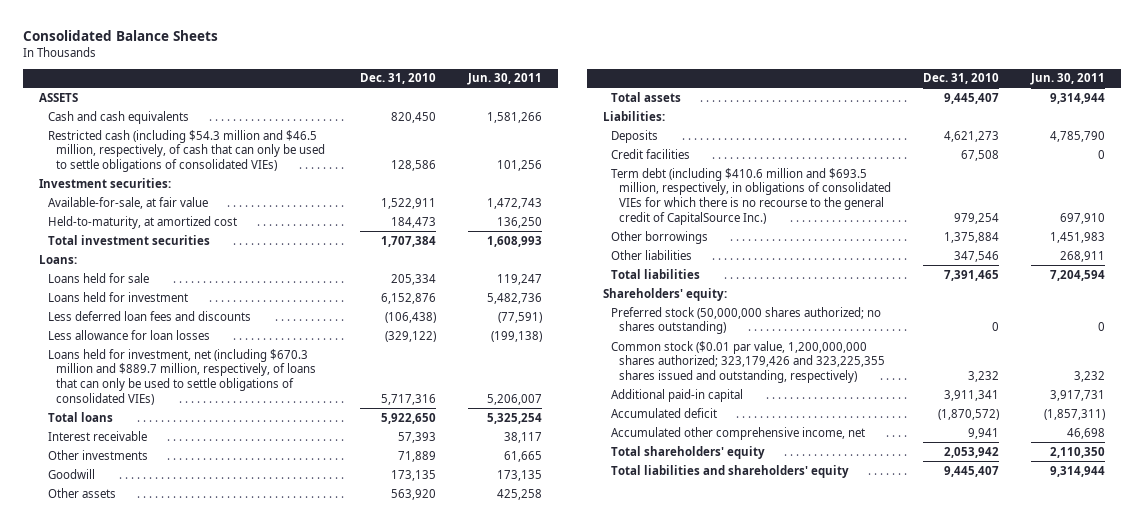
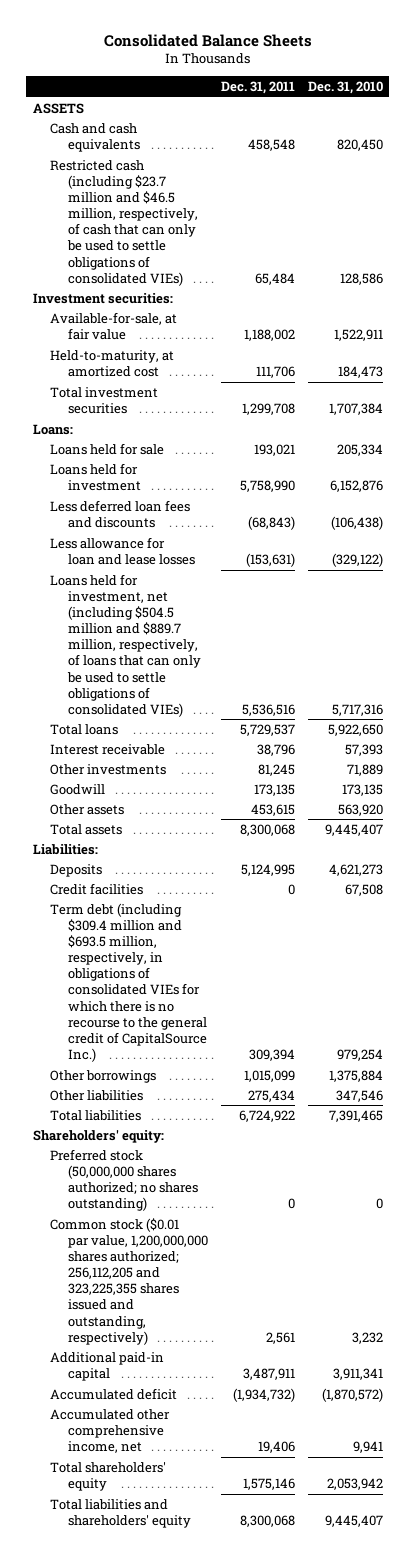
[466,73,542,86] Jun. 30, 2011 -> none
none -> [220,80,295,94] Dec. 31, 2011
[47,129,325,173] Restricted cash (including $54.3 million and $46.5 million, respectively, of cash that can only be used to settle obligations of consolidated VIEs) -> [50,159,198,286] Restricted cash (including $23.7 million and $46.5 million, respectively, of cash that can only be used to settle obligations of consolidated VIEs)
[47,329,210,340] Less allowance for loan losses -> [50,536,195,565] Less allowance for loan and lease losses
[47,348,316,405] Loans held for investment, net (including $670.3 million and $889.7 million, respectively, of loans that can only be used to settle obligations of consolidated VIEs) -> [50,573,201,717] Loans held for investment, net (including $504.5 million and $889.7 million, respectively, of loans that can only be used to settle obligations of consolidated VIEs)
[611,167,892,225] Term debt (including $410.6 million and $693.5 million, respectively, in obligations of consolidated VIEs for which there is no recourse to the general credit of CapitalSource Inc.) -> [50,902,207,1062] Term debt (including $309.4 million and $693.5 million, respectively, in obligations of consolidated VIEs for which there is no recourse to the general credit of CapitalSource Inc.)
[611,340,886,384] Common stock ($0.01 par value, 1,200,000,000 shares authorized; 323,179,426 and 323,225,355 shares issued and outstanding, respectively) -> [50,1217,208,1345] Common stock ($0.01 par value, 1,200,000,000 shares authorized; 256,112,205 and 323,225,355 shares issued and outstanding, respectively)

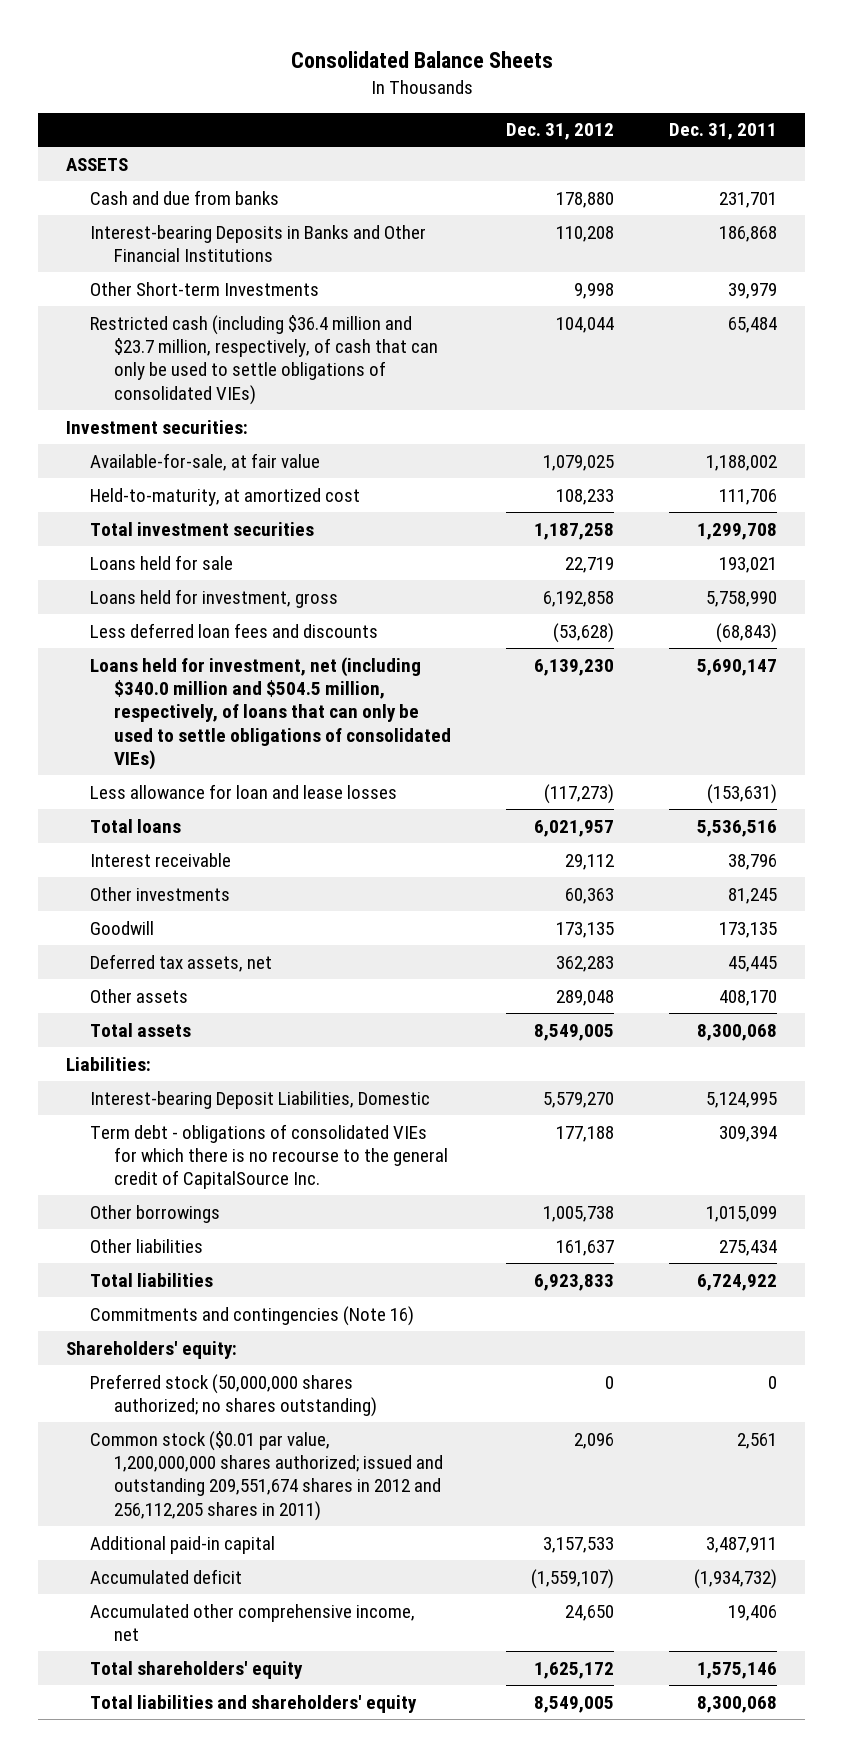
[307,80,383,94] Dec. 31, 2010 -> none
none -> [506,123,615,141] Dec. 31, 2012
[50,122,140,152] Cash and cash equivalents -> none
none -> [89,189,279,205] Cash and due from banks
none -> [89,224,426,262] Interest-bearing Deposits in Banks and Other Financial Institutions
none -> [89,281,319,296] Other Short-term Investments
[50,159,198,286] Restricted cash (including $23.7 million and $46.5 million, respectively, of cash that can only be used to settle obligations of consolidated VIEs) -> [89,314,438,405] Restricted cash (including $36.4 million and $23.7 million, respectively, of cash that can only be used to settle obligations of consolidated VIEs)
[32,423,73,435] Loans: -> none
[50,462,141,491] Loans held for investment -> [89,588,338,608] Loans held for investment, gross
none -> [89,656,451,770] Loans held for investment, net (including $340.0 million and $504.5 million, respectively, of loans that can only be used to settle obligations of consolidated VIEs)
[50,573,201,717] Loans held for investment, net (including $504.5 million and $889.7 million, respectively, of loans that can only be used to settle obligations of consolidated VIEs) -> none
[239,723,295,736] 5,729,537 -> [697,819,778,837] 5,536,516
none -> [89,953,272,972] Deferred tax assets, net
[250,803,295,816] 453,615 -> [719,989,778,1006] 408,170
[50,882,144,895] Credit facilities -> none
[50,863,103,877] Deposits -> [89,1090,430,1109] Interest-bearing Deposit Liabilities, Domestic
[50,902,207,1062] Term debt (including $309.4 million and $693.5 million, respectively, in obligations of consolidated VIEs for which there is no recourse to the general credit of CapitalSource Inc.) -> [89,1123,448,1190] Term debt - obligations of consolidated VIEs for which there is no recourse to the general credit of CapitalSource Inc.
none -> [89,1305,414,1326] Commitments and contingencies (Note 16)
[50,1217,208,1345] Common stock ($0.01 par value, 1,200,000,000 shares authorized; 256,112,205 and 323,225,355 shares issued and outstanding, respectively) -> [89,1430,443,1521] Common stock ($0.01 par value, 1,200,000,000 shares authorized; issued and outstanding 209,551,674 shares in 2012 and 256,112,205 shares in 2011)

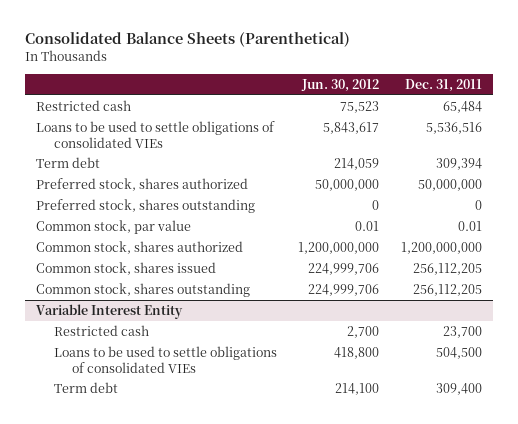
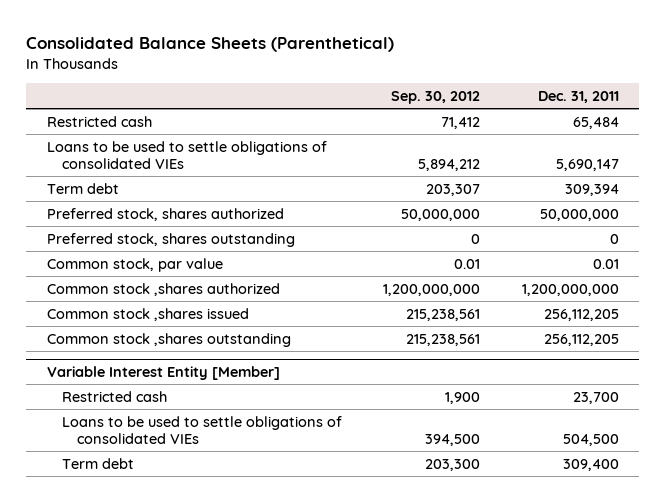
[301,78,380,92] Jun. 30, 2012 -> none
none -> [391,90,481,104] Sep. 30, 2012
[425,121,482,134] 5,536,516 -> [555,158,619,171] 5,690,147
[35,240,243,254] Common stock, shares authorized -> [46,282,280,296] Common stock ,shares authorized
[35,261,216,275] Common stock, shares issued -> [46,307,249,321] Common stock ,shares issued
[35,282,250,297] Common stock, shares outstanding -> [46,332,291,347] Common stock ,shares outstanding
[35,303,183,319] Variable Interest Entity -> [46,366,280,381] Variable Interest Entity [Member]

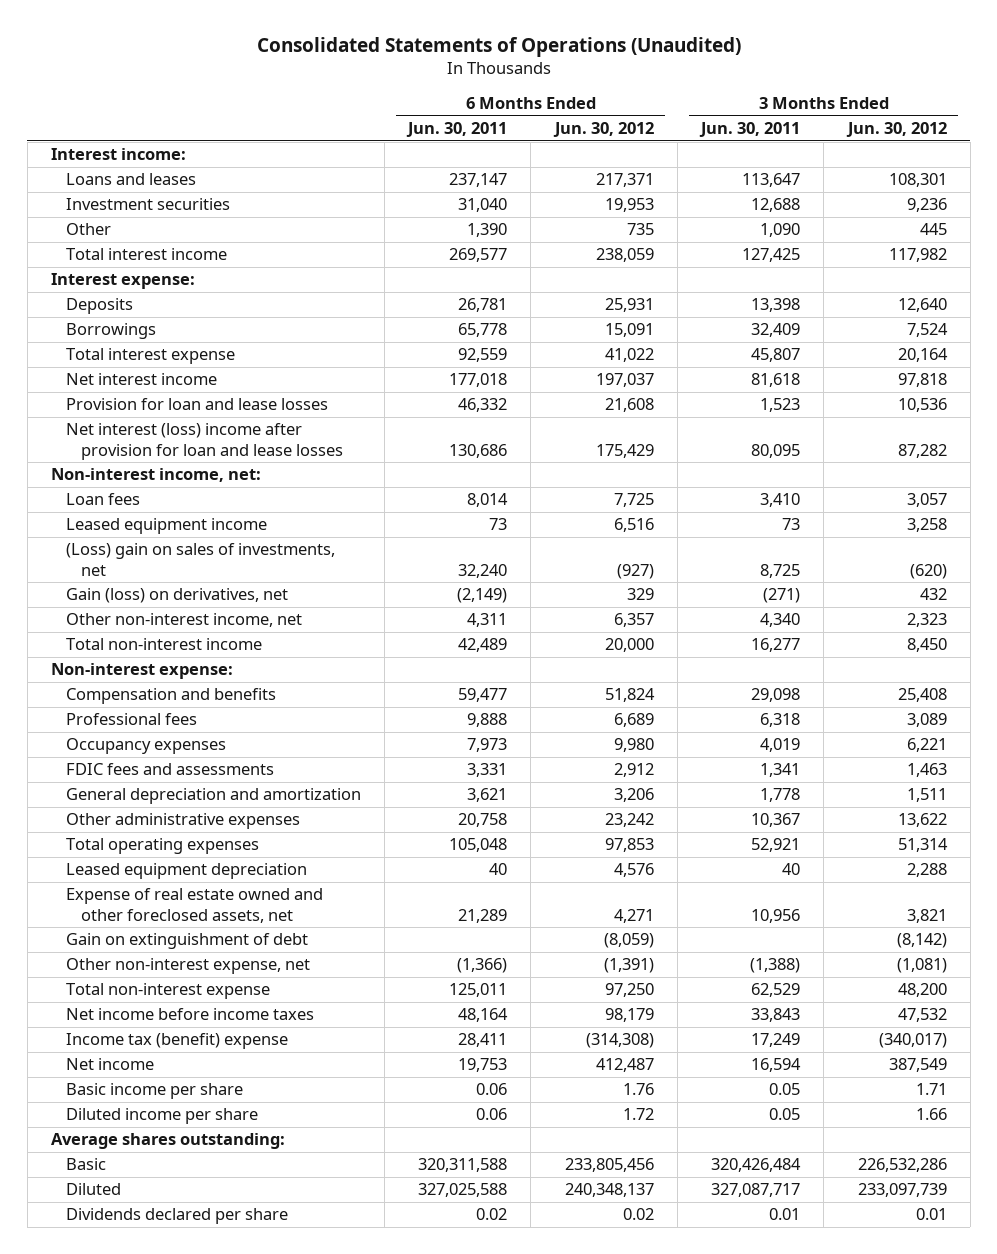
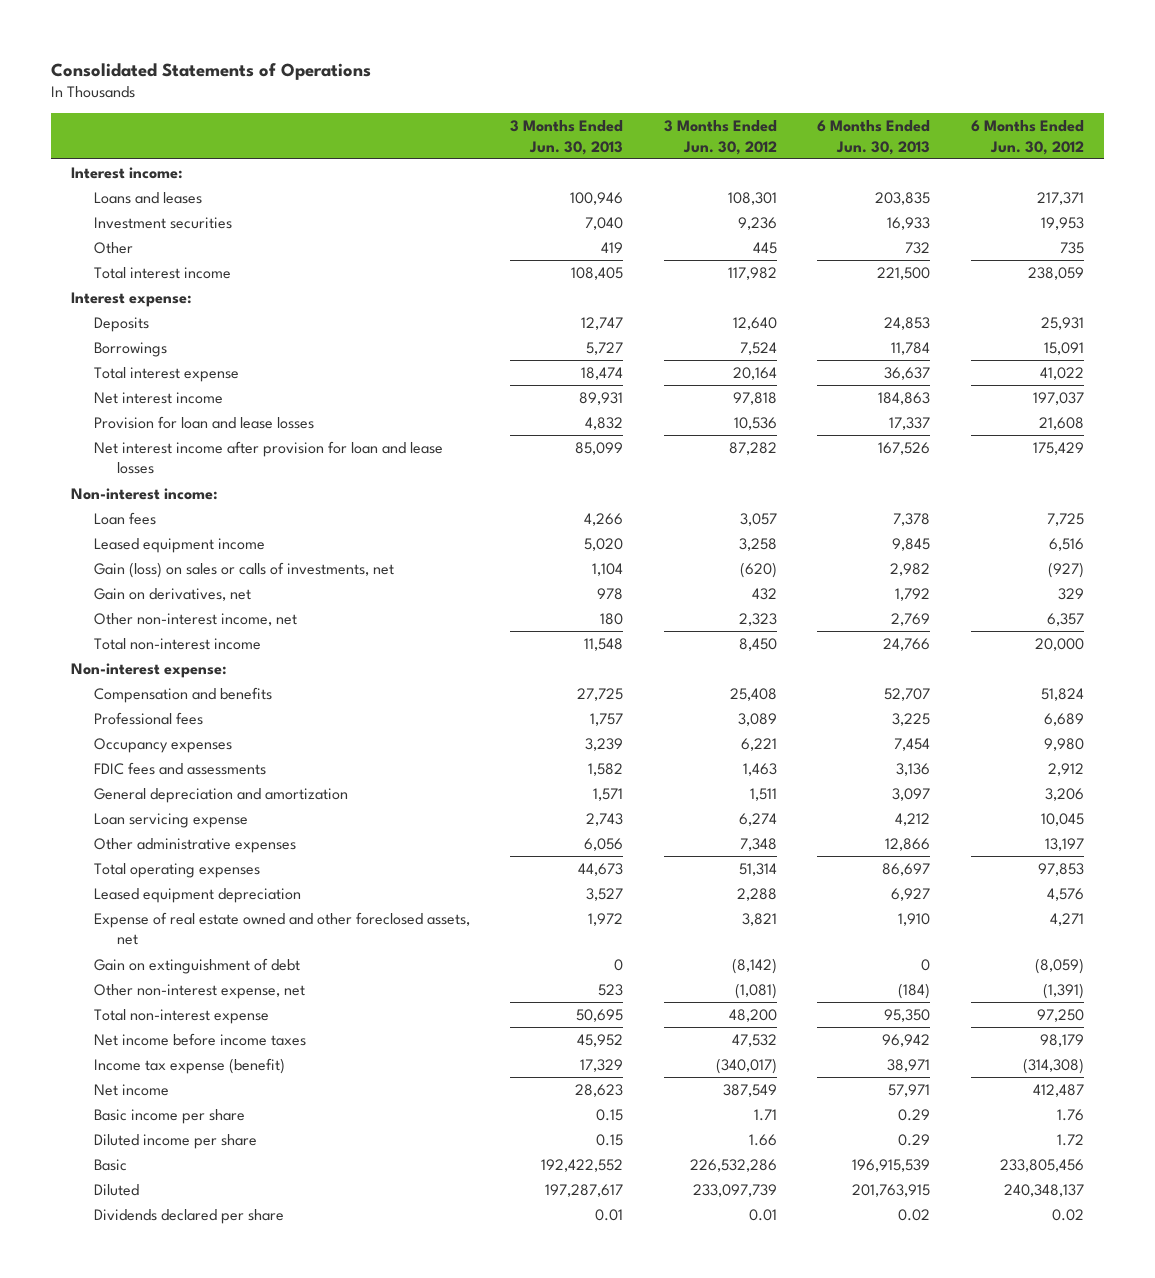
[256,37,741,58] Consolidated Statements of Operations (Unaudited) -> [50,62,371,80] Consolidated Statements of Operations
[406,122,508,138] Jun. 30, 2011 -> none
[699,122,801,138] Jun. 30, 2011 -> none
none -> [510,120,624,155] 3 Months Ended Jun. 30, 2013
none -> [817,120,931,155] 6 Months Ended Jun. 30, 2013
[65,423,343,460] Net interest (loss) income after provision for loan and lease losses -> [93,440,443,475] Net interest income after provision for loan and lease losses
[50,468,261,483] Non-interest income, net: -> [71,487,219,500] Non-interest income:
[65,543,335,576] (Loss) gain on sales of investments, net -> [93,561,394,578] Gain (loss) on sales or calls of investments, net
[65,588,288,604] Gain (loss) on derivatives, net -> [93,587,251,601] Gain on derivatives, net
none -> [93,812,248,828] Loan servicing expense
[604,813,654,828] 23,242 -> [1044,837,1084,851] 13,197
[897,813,947,828] 13,622 -> [739,837,777,851] 7,348
[65,1033,288,1050] Income tax (benefit) expense -> [93,1057,285,1074] Income tax expense (benefit)
[50,1133,285,1150] Average shares outstanding: -> none

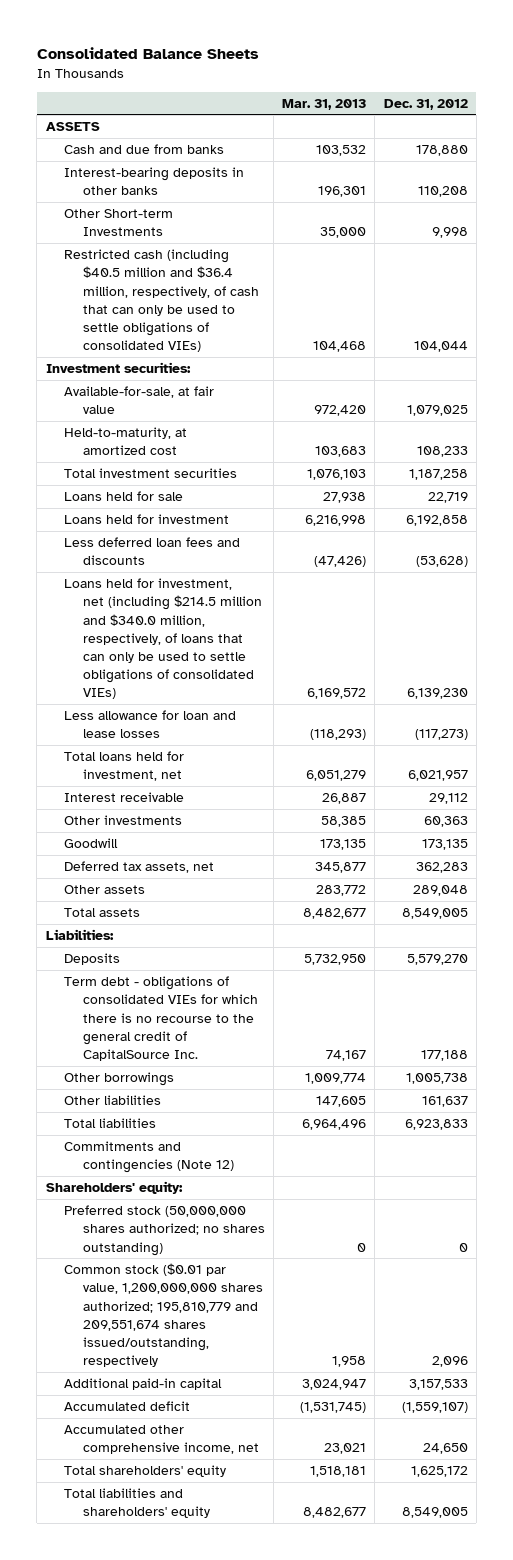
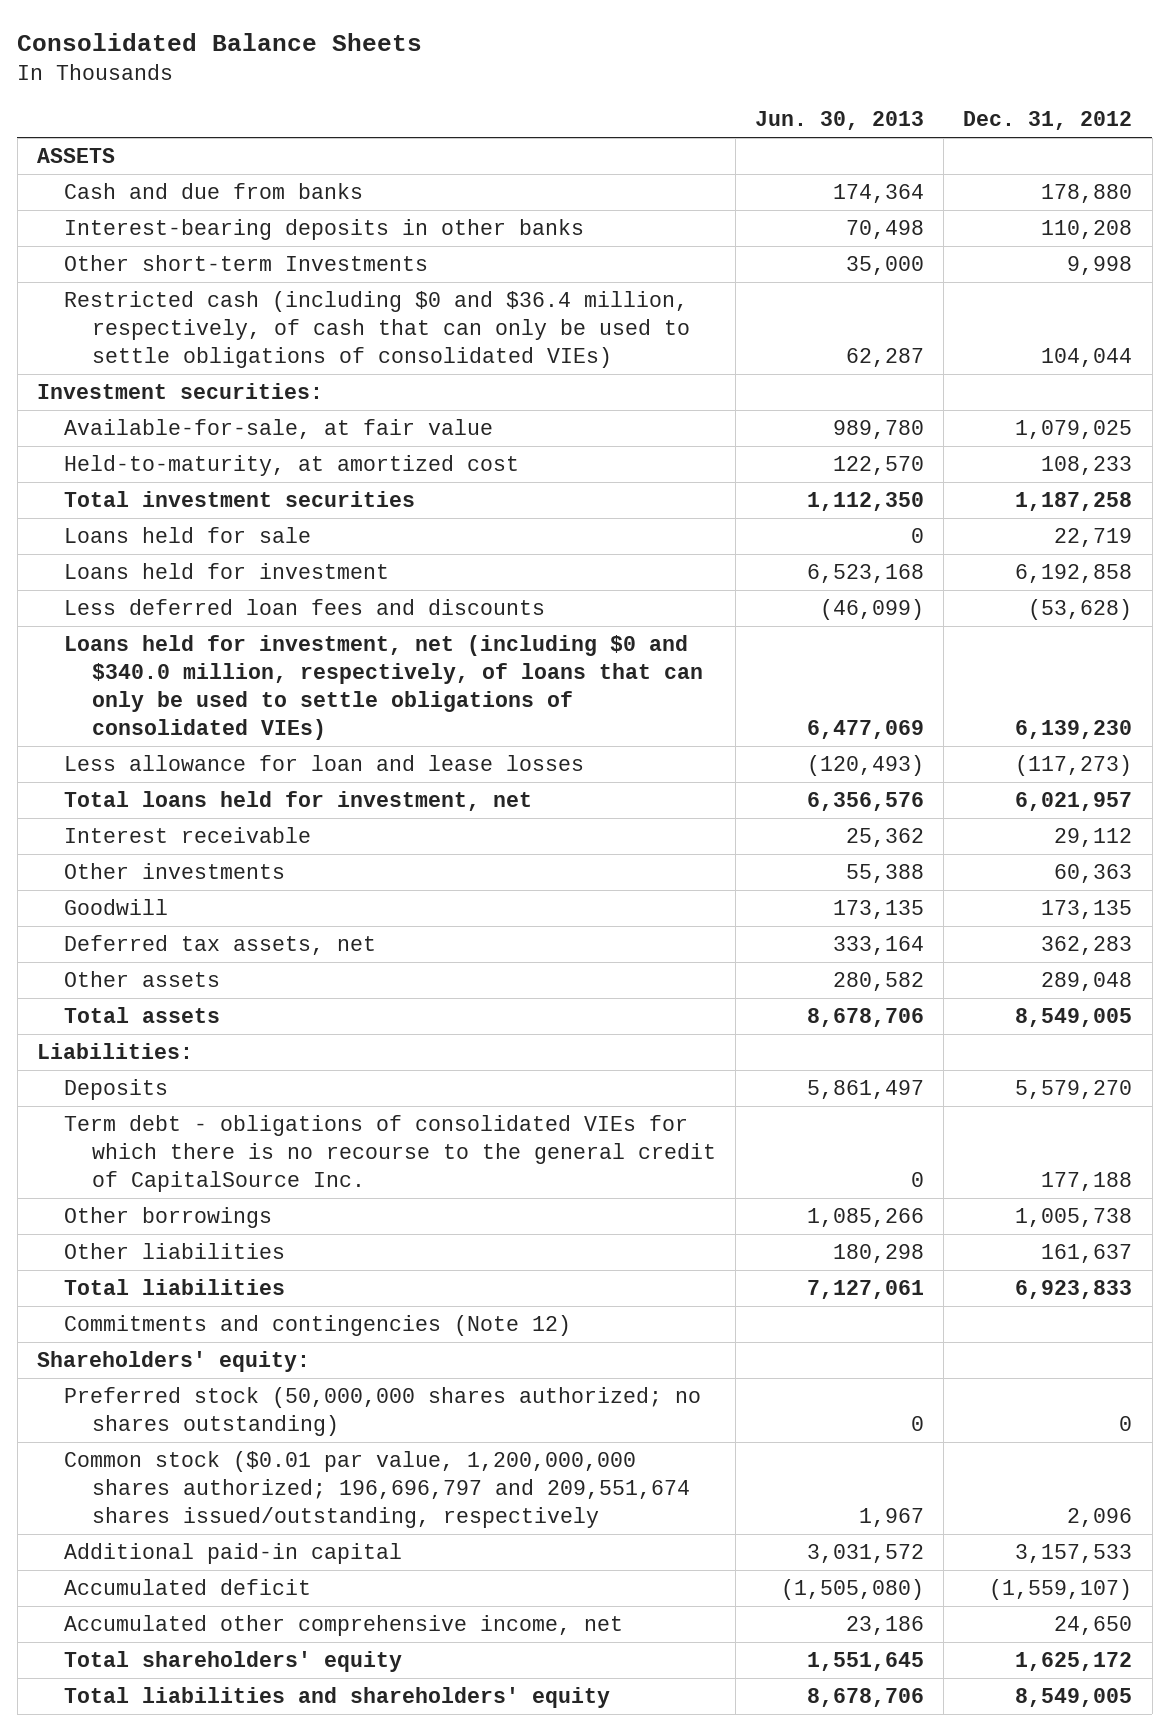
[282,98,367,110] Mar. 31, 2013 -> none
none -> [755,111,925,131] Jun. 30, 2013
[64,209,174,237] Other Short-term Investments -> [64,255,429,272] Other short-term Investments
[64,249,259,353] Restricted cash (including $40.5 million and $36.4 million, respectively, of cash that can only be used to settle obligations of consolidated VIEs) -> [64,291,690,368] Restricted cash (including $0 and $36.4 million, respectively, of cash that can only be used to settle obligations of consolidated VIEs)
[64,578,262,700] Loans held for investment, net (including $214.5 million and $340.0 million, respectively, of loans that can only be used to settle obligations of consolidated VIEs) -> [64,635,703,740] Loans held for investment, net (including $0 and $340.0 million, respectively, of loans that can only be used to settle obligations of consolidated VIEs)
[64,1263,263,1368] Common stock ($0.01 par value, 1,200,000,000 shares authorized; 195,810,779 and 209,551,674 shares issued/outstanding, respectively -> [64,1451,690,1528] Common stock ($0.01 par value, 1,200,000,000 shares authorized; 196,696,797 and 209,551,674 shares issued/outstanding, respectively

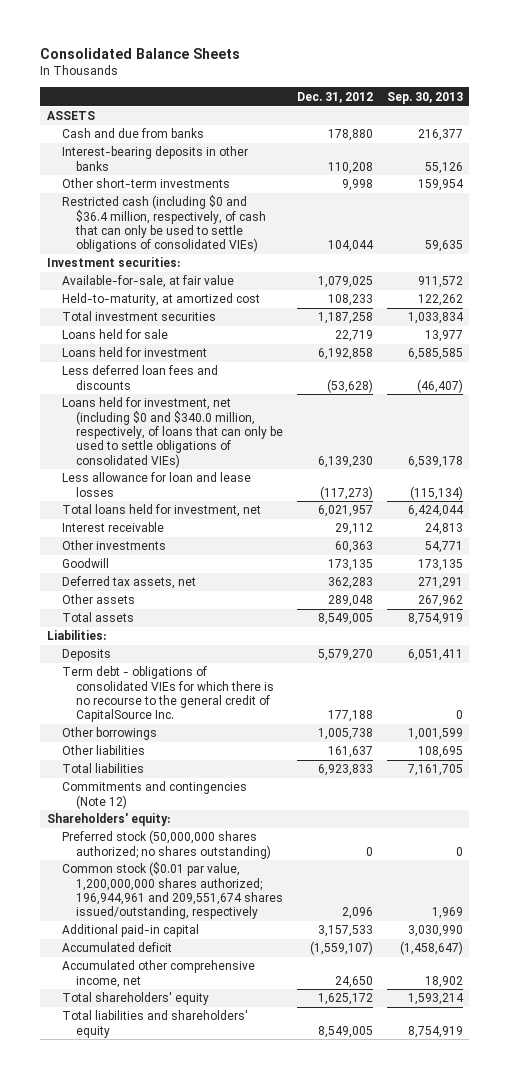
[755,111,925,131] Jun. 30, 2013 -> none
none -> [386,91,463,104] Sep. 30, 2013
[64,255,429,272] Other short-term Investments -> [61,178,230,189] Other short-term investments
[64,1451,690,1528] Common stock ($0.01 par value, 1,200,000,000 shares authorized; 196,696,797 and 209,551,674 shares issued/outstanding, respectively -> [61,862,284,920] Common stock ($0.01 par value, 1,200,000,000 shares authorized; 196,944,961 and 209,551,674 shares issued/outstanding, respectively

